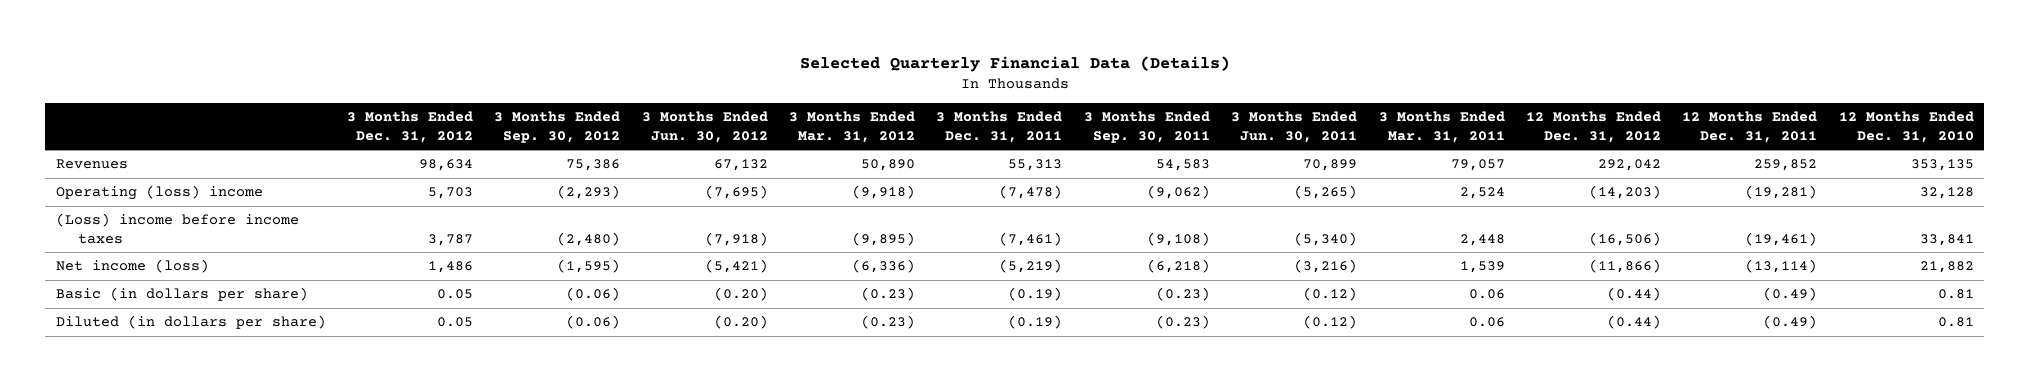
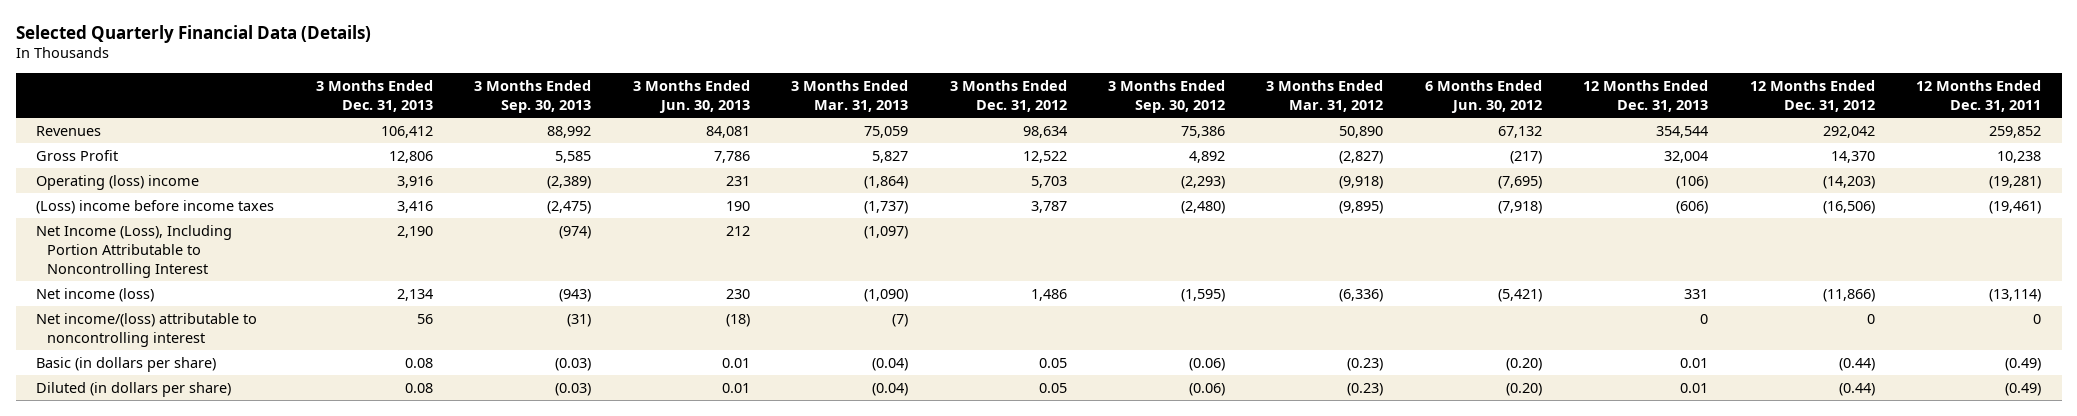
[641,111,768,143] 3 Months Ended Jun. 30, 2012 -> none
[936,111,1063,143] 3 Months Ended Dec. 31, 2011 -> none
[1083,111,1210,143] 3 Months Ended Sep. 30, 2011 -> none
[1231,111,1358,143] 3 Months Ended Jun. 30, 2011 -> none
[1378,111,1505,143] 3 Months Ended Mar. 31, 2011 -> none
[1838,111,1974,143] 12 Months Ended Dec. 31, 2010 -> none
none -> [315,80,433,113] 3 Months Ended Dec. 31, 2013
none -> [474,80,592,114] 3 Months Ended Sep. 30, 2013
none -> [632,80,750,114] 3 Months Ended Jun. 30, 2013
none -> [791,80,909,113] 3 Months Ended Mar. 31, 2013
none -> [1424,80,1542,114] 6 Months Ended Jun. 30, 2012
none -> [1583,80,1709,113] 12 Months Ended Dec. 31, 2013
none -> [36,149,119,161] Gross Profit
none -> [36,224,233,278] Net Income (Loss), Including Portion Attributable to Noncontrolling Interest
none -> [36,312,258,347] Net income/(loss) attributable to noncontrolling interest

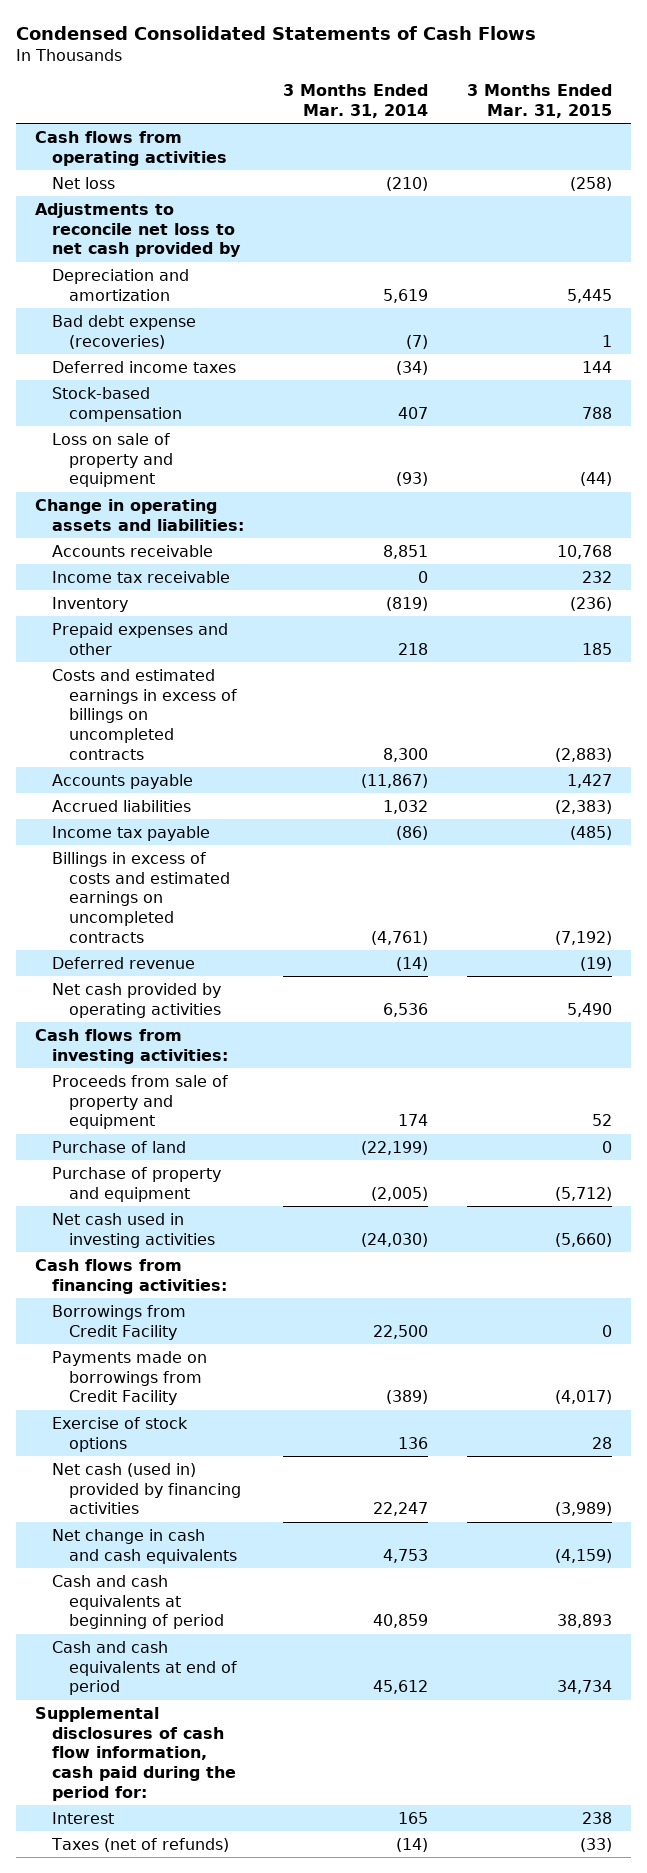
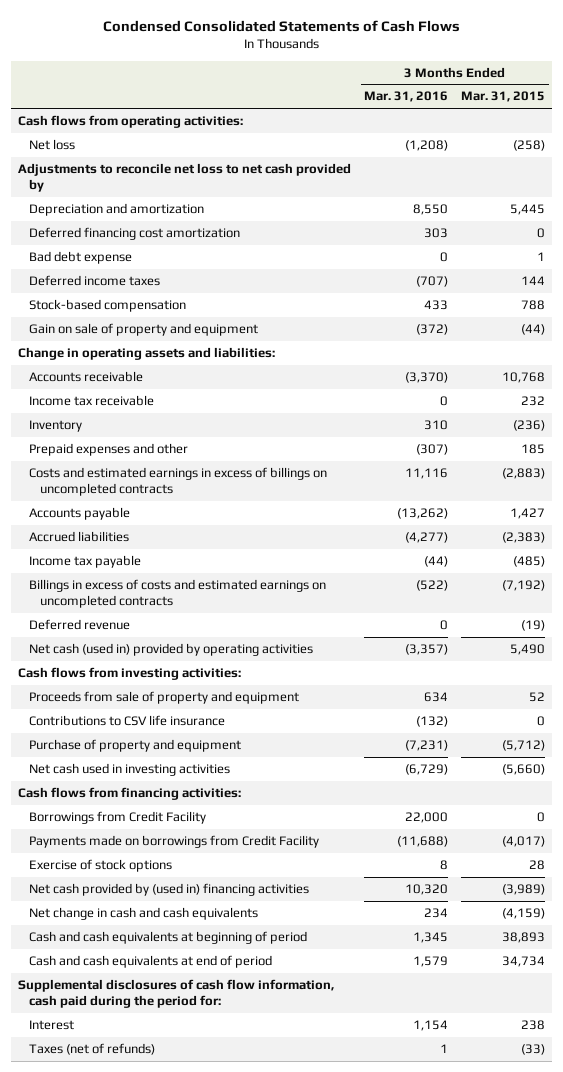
[283,83,429,118] 3 Months Ended Mar. 31, 2014 -> none
none -> [364,91,449,103] Mar. 31, 2016
[35,130,228,166] Cash flows from operating activities -> [17,114,243,128] Cash flows from operating activities:
none -> [28,226,240,240] Deferred financing cost amortization
[52,314,197,349] Bad debt expense (recoveries) -> [28,250,132,264] Bad debt expense
[52,432,174,488] Loss on sale of property and equipment -> [28,322,258,336] Gain on sale of property and equipment
[52,982,222,1018] Net cash provided by operating activities -> [28,642,313,656] Net cash (used in) provided by operating activities
[52,1140,187,1153] Purchase of land -> none
none -> [28,714,225,726] Contributions to CSV life insurance
[52,1462,242,1515] Net cash (used in) provided by financing activities -> [28,882,309,896] Net cash provided by (used in) financing activities

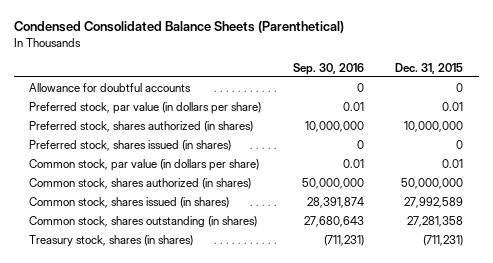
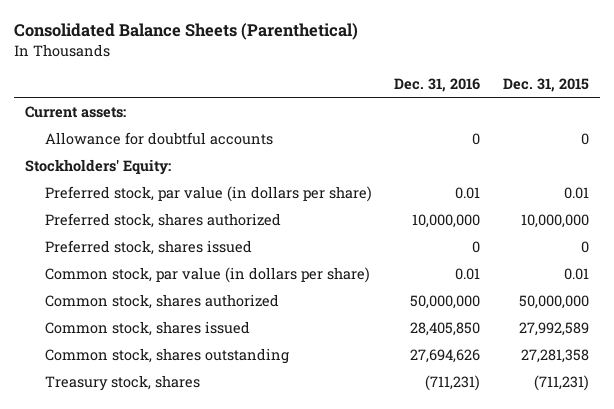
[13,21,344,34] Condensed Consolidated Balance Sheets (Parenthetical) -> [13,23,358,41] Consolidated Balance Sheets (Parenthetical)
[292,62,364,75] Sep. 30, 2016 -> none
none -> [394,78,481,93] Dec. 31, 2016
none -> [25,105,127,118] Current assets:
none -> [25,158,172,175] Stockholders' Equity:
[29,120,254,132] Preferred stock, shares authorized (in shares) -> [45,212,282,228] Preferred stock, shares authorized
[29,139,232,151] Preferred stock, shares issued (in shares) -> [45,239,253,255] Preferred stock, shares issued
[29,177,252,189] Common stock, shares authorized (in shares) -> [45,293,280,309] Common stock, shares authorized
[29,196,230,208] Common stock, shares issued (in shares) -> [45,320,251,336] Common stock, shares issued
[29,215,258,227] Common stock, shares outstanding (in shares) -> [45,347,290,364] Common stock, shares outstanding
[29,234,194,246] Treasury stock, shares (in shares) -> [45,374,201,391] Treasury stock, shares

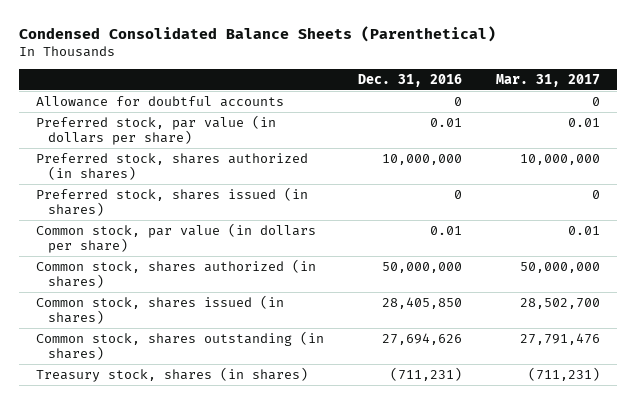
[13,23,358,41] Consolidated Balance Sheets (Parenthetical) -> [19,25,497,42] Condensed Consolidated Balance Sheets (Parenthetical)
[502,78,589,93] Dec. 31, 2015 -> none
none -> [496,73,601,87] Mar. 31, 2017
[25,105,127,118] Current assets: -> none
[25,158,172,175] Stockholders' Equity: -> none
[45,212,282,228] Preferred stock, shares authorized -> [36,152,309,181] Preferred stock, shares authorized (in shares)
[45,239,253,255] Preferred stock, shares issued -> [36,186,309,217] Preferred stock, shares issued (in shares)
[45,293,280,309] Common stock, shares authorized -> [36,258,317,289] Common stock, shares authorized (in shares)
[45,320,251,336] Common stock, shares issued -> [36,294,285,325] Common stock, shares issued (in shares)
[45,347,290,364] Common stock, shares outstanding -> [36,330,325,361] Common stock, shares outstanding (in shares)
[45,374,201,391] Treasury stock, shares -> [36,366,309,382] Treasury stock, shares (in shares)

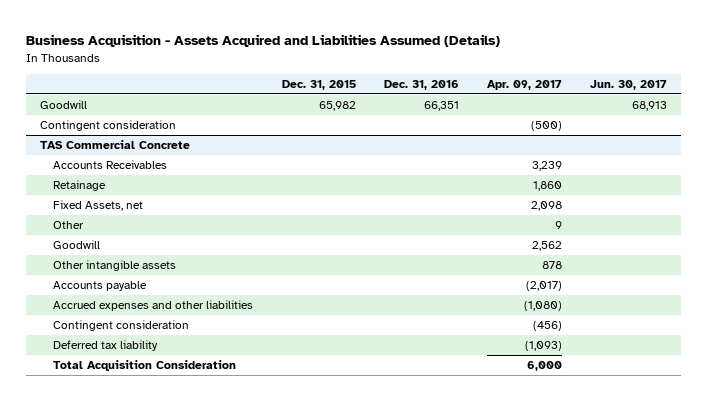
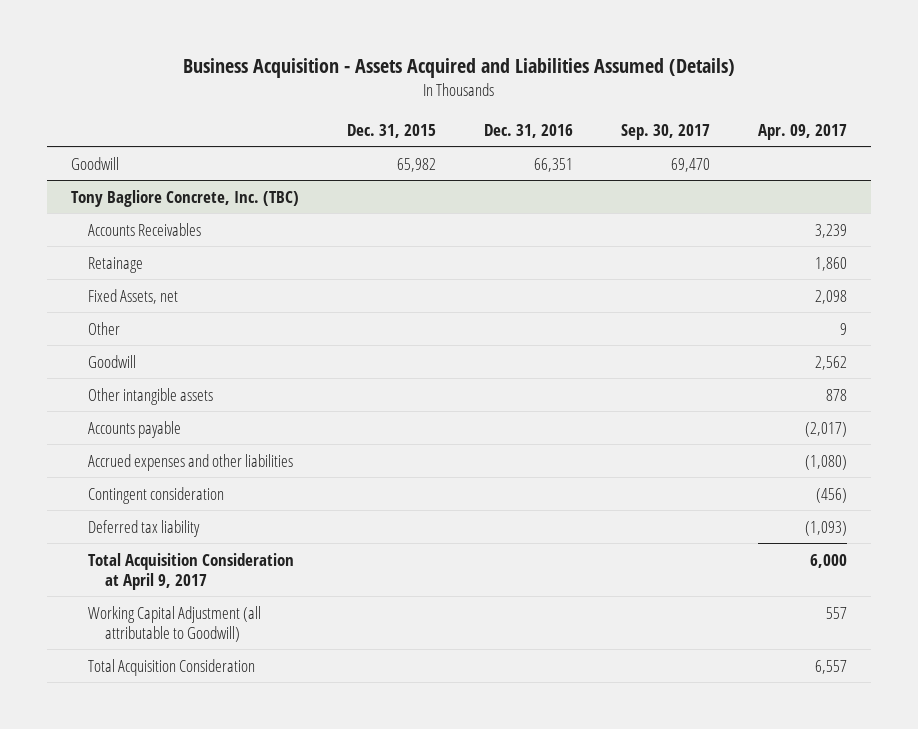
[590,79,668,90] Jun. 30, 2017 -> none
none -> [620,123,710,140] Sep. 30, 2017
[40,120,177,132] Contingent consideration -> none
[40,140,191,150] TAS Commercial Concrete -> none
none -> [71,189,300,207] Tony Bagliore Concrete, Inc. (TBC)
none -> [88,552,295,590] Total Acquisition Consideration at April 9, 2017
none -> [88,605,262,642] Working Capital Adjustment (all attributable to Goodwill)
[526,361,562,372] 6,000 -> [814,659,847,674] 6,557

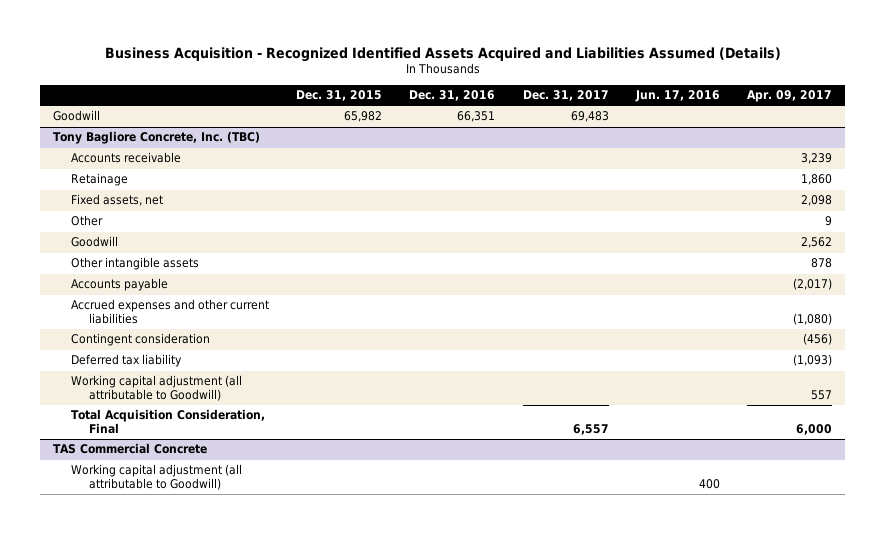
[182,58,735,79] Business Acquisition - Assets Acquired and Liabilities Assumed (Details) -> [104,46,781,62] Business Acquisition - Recognized Identified Assets Acquired and Liabilities Assumed (Details)
[620,123,710,140] Sep. 30, 2017 -> none
none -> [522,90,609,102] Dec. 31, 2017
none -> [634,90,720,103] Jun. 17, 2016
[88,222,202,236] Accounts Receivables -> [70,152,181,164] Accounts receivable
[88,288,179,304] Fixed Assets, net -> [70,194,163,207] Fixed assets, net
[88,453,294,471] Accrued expenses and other liabilities -> [70,299,269,324] Accrued expenses and other current liabilities
[88,552,295,590] Total Acquisition Consideration at April 9, 2017 -> none
[88,605,262,642] Working Capital Adjustment (all attributable to Goodwill) -> [70,375,242,401] Working capital adjustment (all attributable to Goodwill)
[88,658,256,676] Total Acquisition Consideration -> [70,409,265,434] Total Acquisition Consideration, Final
[814,659,847,674] 6,557 -> [795,423,832,435] 6,000
none -> [53,443,208,455] TAS Commercial Concrete
none -> [70,464,242,490] Working capital adjustment (all attributable to Goodwill)

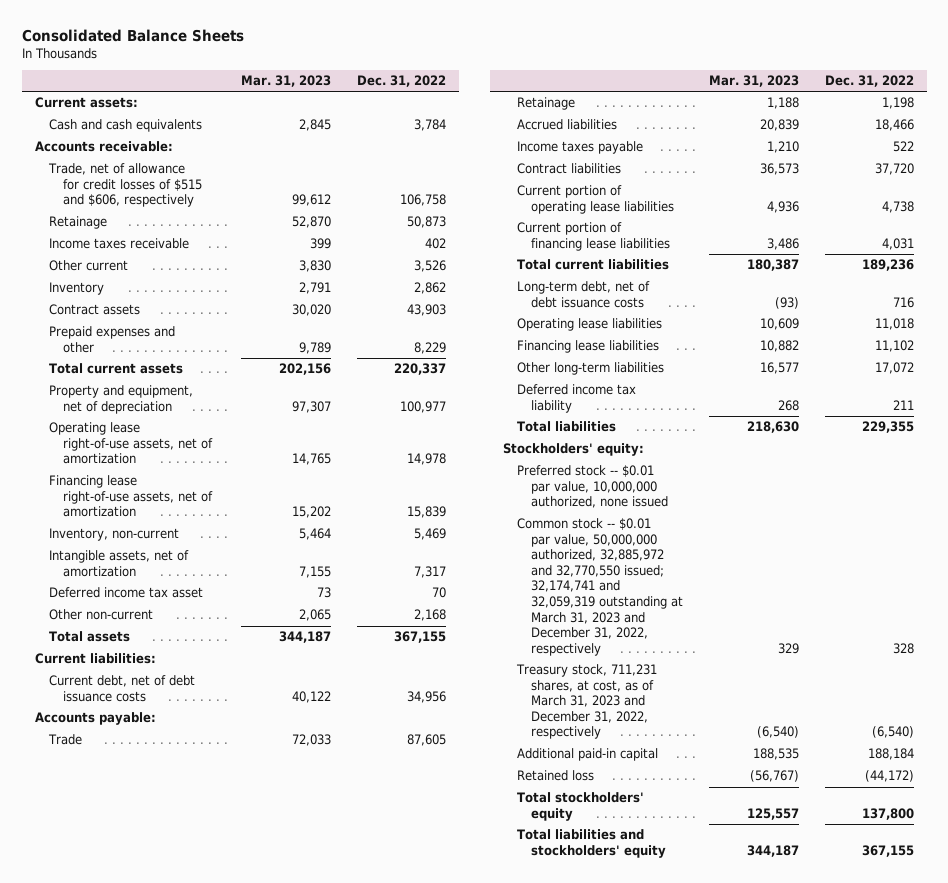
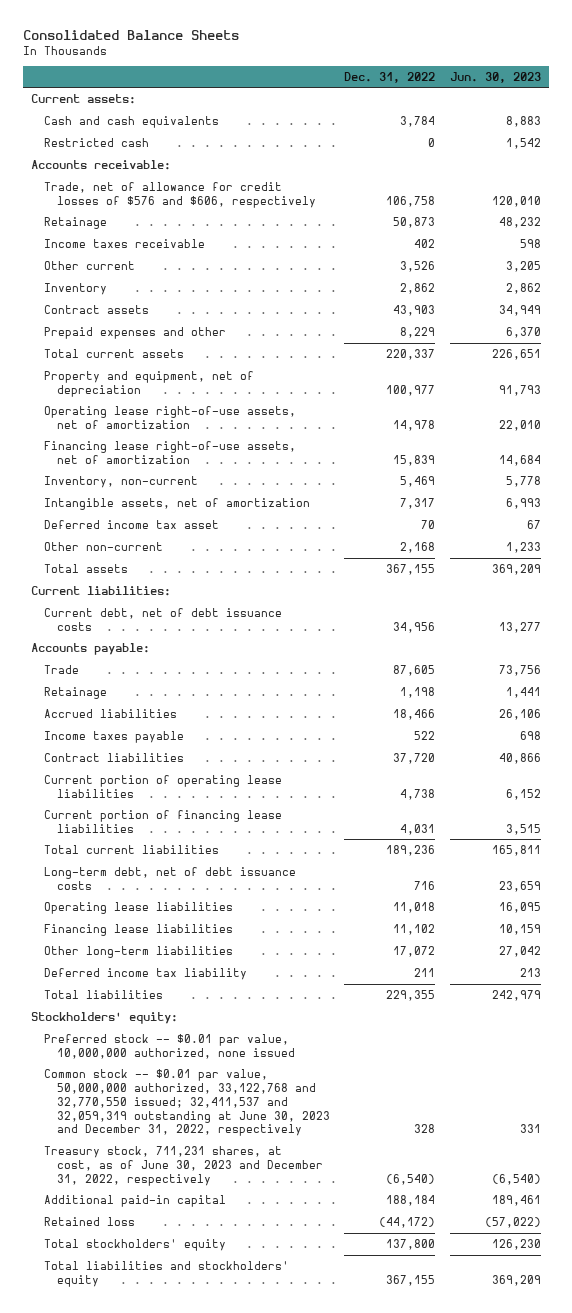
[240,75,331,88] Mar. 31, 2023 -> none
none -> [450,71,542,83] Jun. 30, 2023
none -> [43,137,149,147] Restricted cash
[47,163,202,208] Trade, net of allowance for credit losses of $515 and $606, respectively -> [43,181,316,208] Trade, net of allowance for credit losses of $576 and $606, respectively
[516,518,683,656] Common stock -- $0.01 par value, 50,000,000 authorized, 32,885,972 and 32,770,550 issued; 32,174,741 and 32,059,319 outstanding at March 31, 2023 and December 31, 2022, respectively -> [43,1068,330,1137] Common stock -- $0.01 par value, 50,000,000 authorized, 33,122,768 and 32,770,550 issued; 32,411,537 and 32,059,319 outstanding at June 30, 2023 and December 31, 2022, respectively
[515,664,657,740] Treasury stock, 711,231 shares, at cost, as of March 31, 2023 and December 31, 2022, respectively -> [43,1145,323,1186] Treasury stock, 711,231 shares, at cost, as of June 30, 2023 and December 31, 2022, respectively

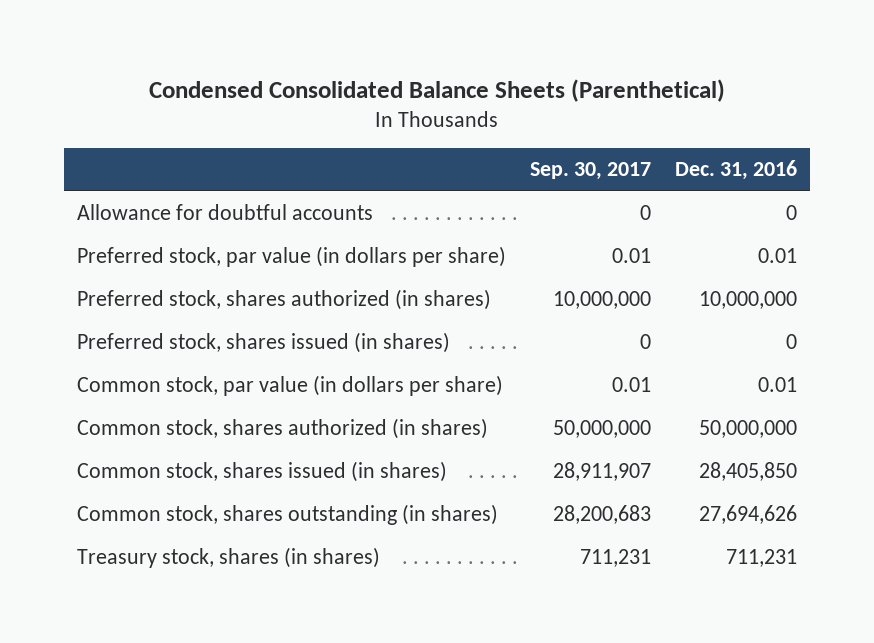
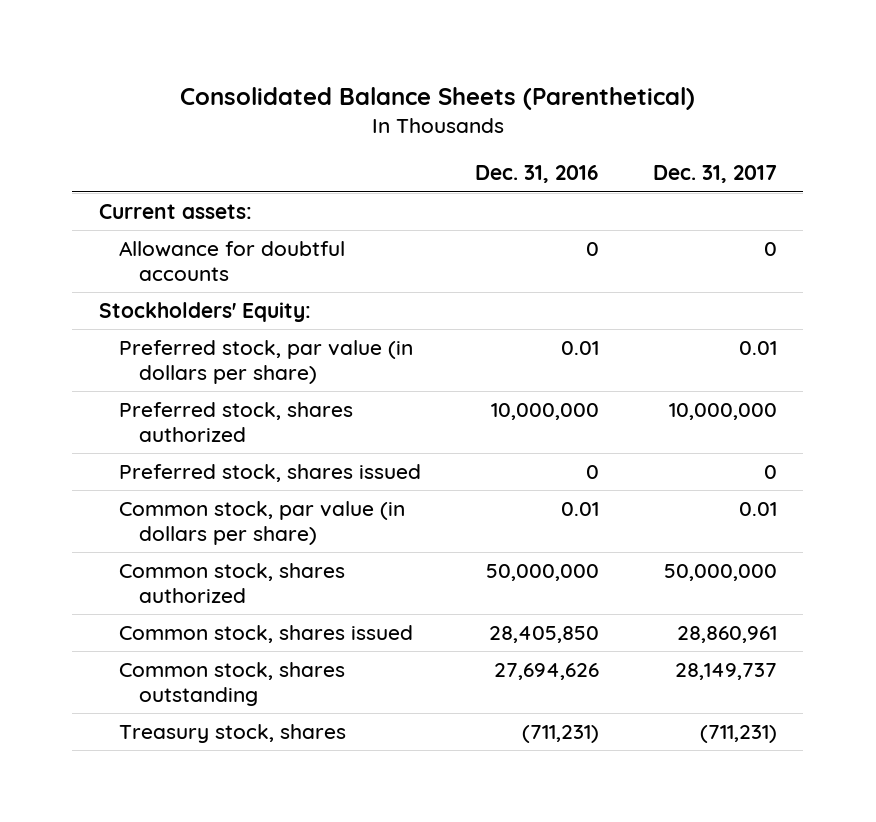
[148,78,725,102] Condensed Consolidated Balance Sheets (Parenthetical) -> [179,86,695,110] Consolidated Balance Sheets (Parenthetical)
[529,162,651,181] Sep. 30, 2017 -> none
none -> [652,165,777,184] Dec. 31, 2017
none -> [99,204,253,220] Current assets:
none -> [99,302,312,323] Stockholders' Equity:
[76,289,491,311] Preferred stock, shares authorized (in shares) -> [119,402,354,442] Preferred stock, shares authorized
[76,332,450,354] Preferred stock, shares issued (in shares) -> [119,464,422,483] Preferred stock, shares issued
[76,418,488,440] Common stock, shares authorized (in shares) -> [119,563,346,603] Common stock, shares authorized
[76,461,447,483] Common stock, shares issued (in shares) -> [119,625,414,644] Common stock, shares issued
[76,504,498,526] Common stock, shares outstanding (in shares) -> [119,662,346,706] Common stock, shares outstanding
[76,547,380,569] Treasury stock, shares (in shares) -> [119,724,347,744] Treasury stock, shares
[726,549,798,568] 711,231 -> [521,725,599,744] (711,231)

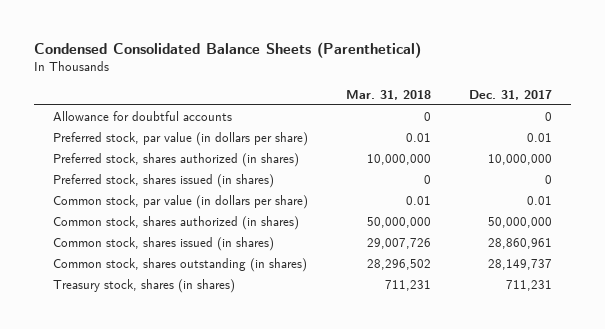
[179,86,695,110] Consolidated Balance Sheets (Parenthetical) -> [34,42,422,59] Condensed Consolidated Balance Sheets (Parenthetical)
[474,165,599,184] Dec. 31, 2016 -> none
none -> [346,89,432,100] Mar. 31, 2018
[99,204,253,220] Current assets: -> none
[99,302,312,323] Stockholders' Equity: -> none
[119,402,354,442] Preferred stock, shares authorized -> [53,152,300,167] Preferred stock, shares authorized (in shares)
[119,464,422,483] Preferred stock, shares issued -> [53,173,275,188] Preferred stock, shares issued (in shares)
[119,563,346,603] Common stock, shares authorized -> [53,215,300,230] Common stock, shares authorized (in shares)
[119,625,414,644] Common stock, shares issued -> [53,236,275,251] Common stock, shares issued (in shares)
[119,662,346,706] Common stock, shares outstanding -> [53,257,308,272] Common stock, shares outstanding (in shares)
[119,724,347,744] Treasury stock, shares -> [53,278,236,293] Treasury stock, shares (in shares)
[699,725,777,744] (711,231) -> [505,279,552,291] 711,231

